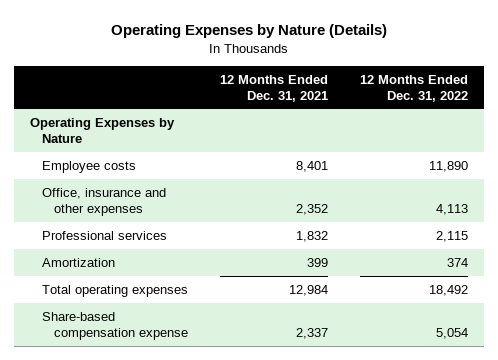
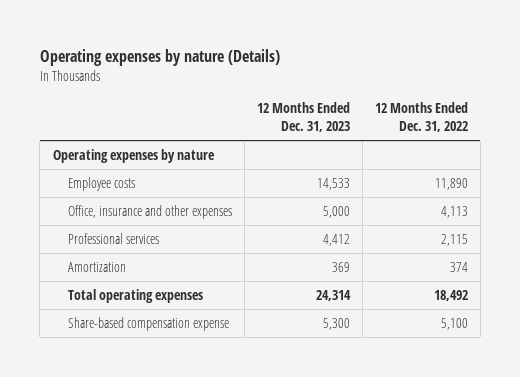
[111,23,388,38] Operating Expenses by Nature (Details) -> [39,48,280,66] Operating expenses by nature (Details)
[220,74,329,102] 12 Months Ended Dec. 31, 2021 -> none
none -> [256,102,350,133] 12 Months Ended Dec. 31, 2023
[30,117,176,144] Operating Expenses by Nature -> [52,148,215,163] Operating expenses by nature
[436,328,469,340] 5,054 -> [440,317,468,330] 5,100

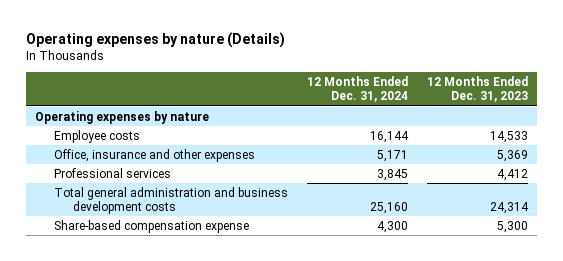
[374,102,468,133] 12 Months Ended Dec. 31, 2022 -> none
none -> [306,76,408,103] 12 Months Ended Dec. 31, 2024
[322,205,350,218] 5,000 -> [496,149,528,162] 5,369
[67,261,126,272] Amortization -> none
[67,288,203,303] Total operating expenses -> [54,186,289,215] Total general administration and business development costs

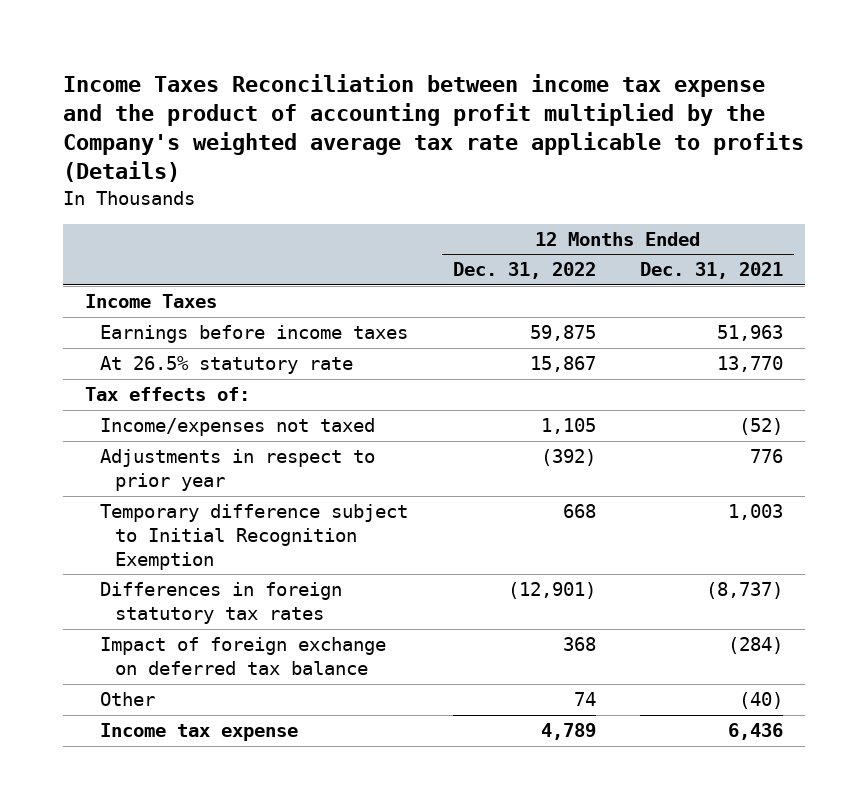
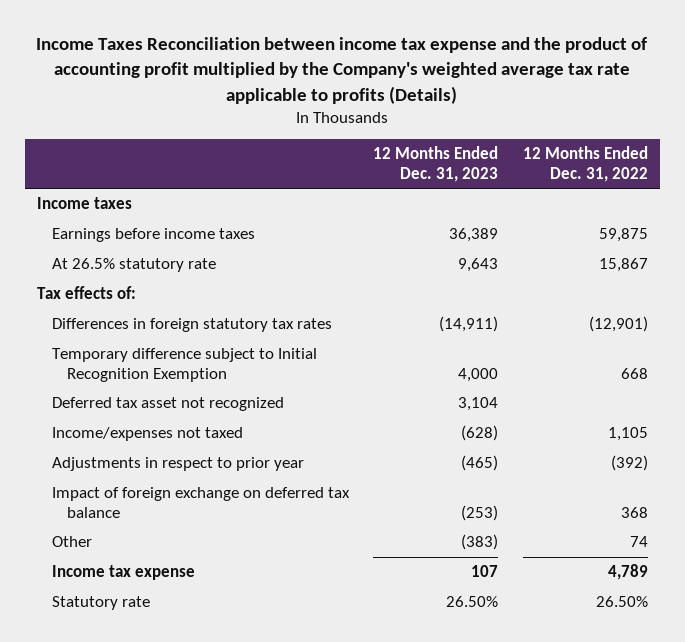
[640,262,784,280] Dec. 31, 2021 -> none
none -> [373,146,499,182] 12 Months Ended Dec. 31, 2023
[85,294,218,309] Income Taxes -> [36,197,132,210] Income taxes
[100,582,343,625] Differences in foreign statutory tax rates -> [51,318,332,333] Differences in foreign statutory tax rates
[100,504,409,570] Temporary difference subject to Initial Recognition Exemption -> [51,348,317,382] Temporary difference subject to Initial Recognition Exemption
none -> [51,397,284,412] Deferred tax asset not recognized
none -> [51,596,150,611] Statutory rate

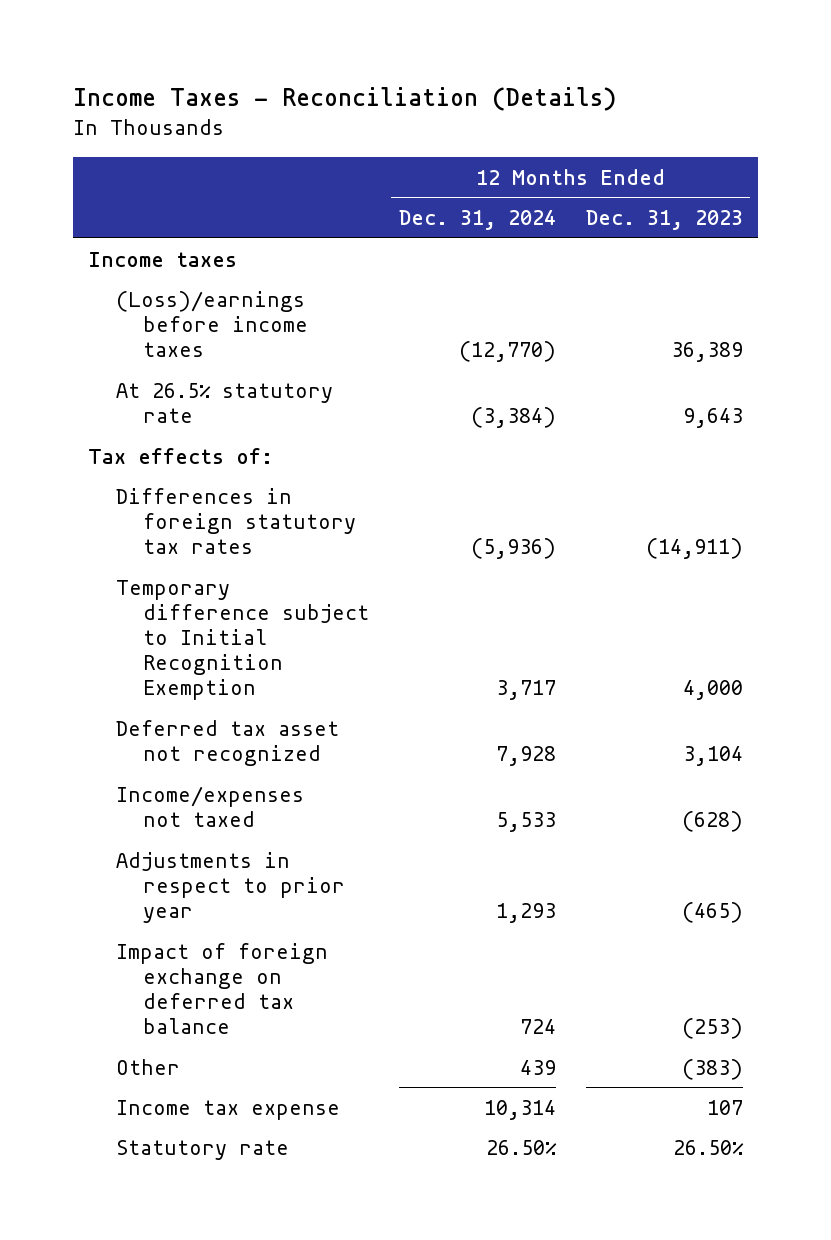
[36,37,648,104] Income Taxes Reconciliation between income tax expense and the product of accounting profit multiplied by the Company's weighted average tax rate applicable to profits (Details) -> [73,87,617,112] Income Taxes - Reconciliation (Details)
[522,146,648,182] 12 Months Ended Dec. 31, 2022 -> none
none -> [398,210,556,231] Dec. 31, 2024
[51,228,255,243] Earnings before income taxes -> [115,290,309,357] (Loss)/earnings before income taxes

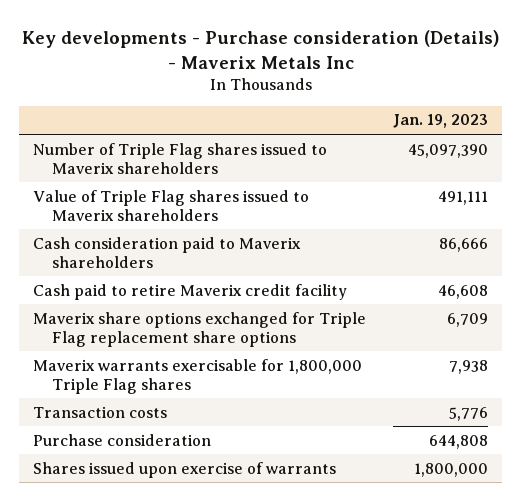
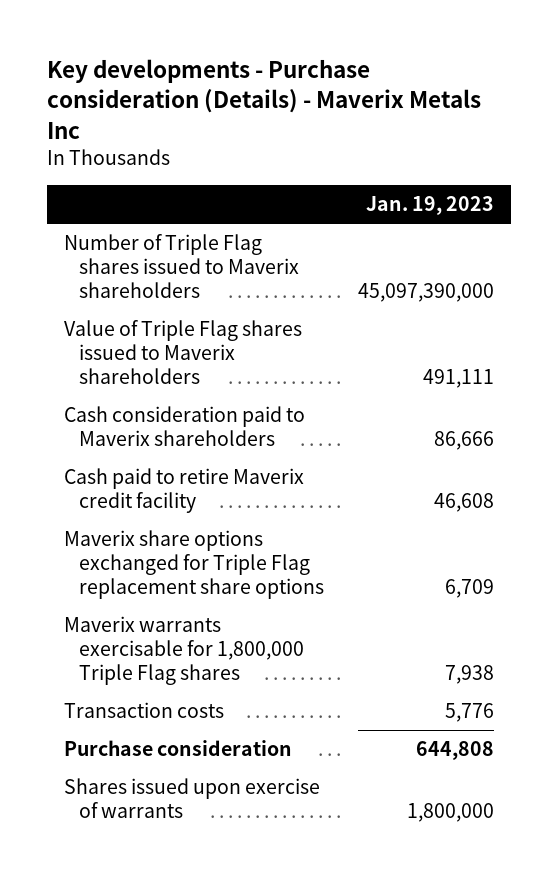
[408,143,489,158] 45,097,390 -> [357,283,494,303] 45,097,390,000

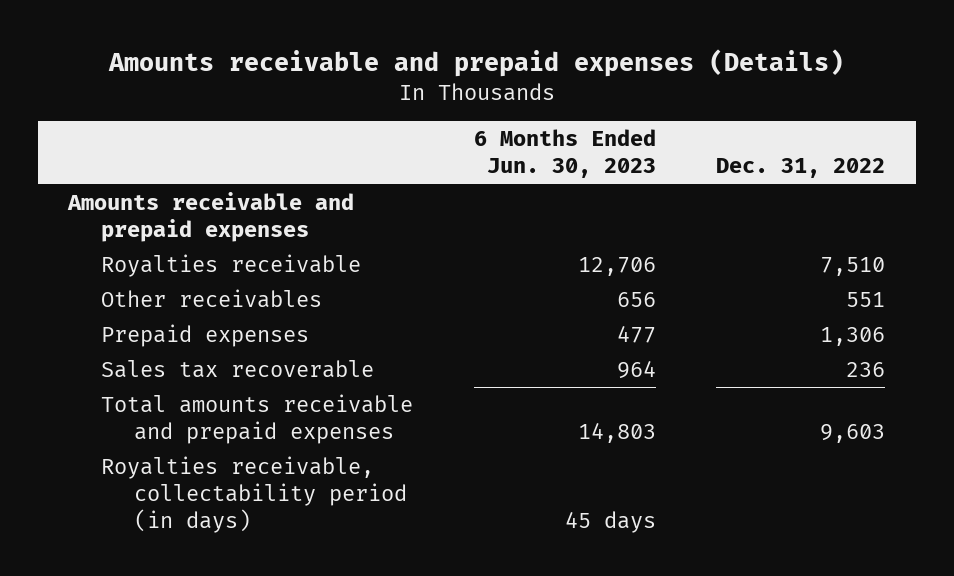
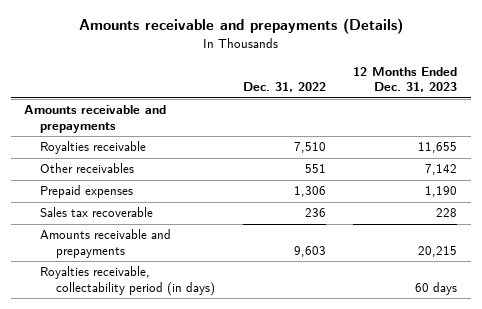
[107,49,844,78] Amounts receivable and prepaid expenses (Details) -> [78,18,403,35] Amounts receivable and prepayments (Details)
[473,129,656,179] 6 Months Ended Jun. 30, 2023 -> none
none -> [353,66,458,93] 12 Months Ended Dec. 31, 2023
[67,191,355,243] Amounts receivable and prepaid expenses -> [24,105,167,133] Amounts receivable and prepayments
[101,393,414,445] Total amounts receivable and prepaid expenses -> [40,229,172,258] Amounts receivable and prepayments

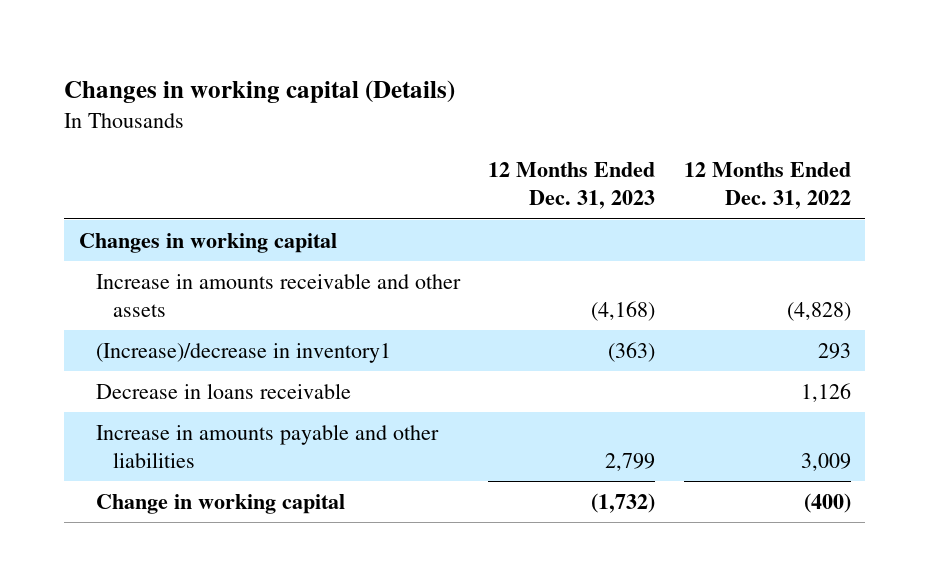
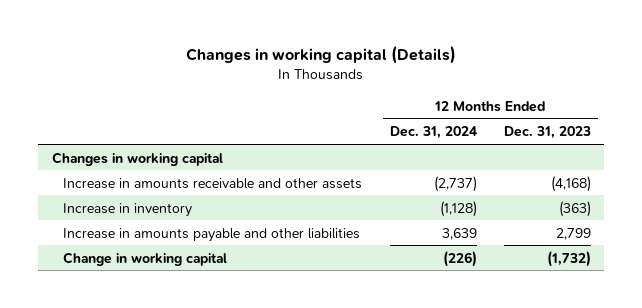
[683,162,851,210] 12 Months Ended Dec. 31, 2022 -> none
none -> [389,126,477,140] Dec. 31, 2024
[95,382,351,399] Decrease in loans receivable -> none
[95,342,391,363] (Increase)/decrease in inventory1 -> [63,202,193,217] Increase in inventory

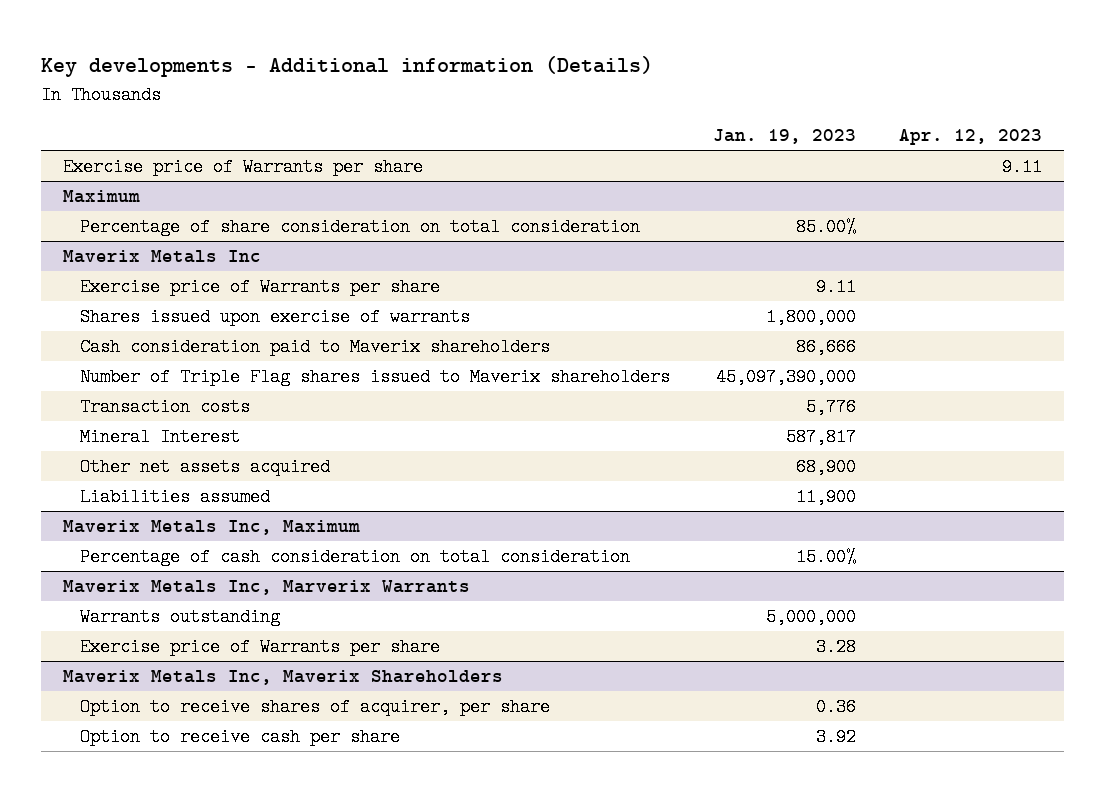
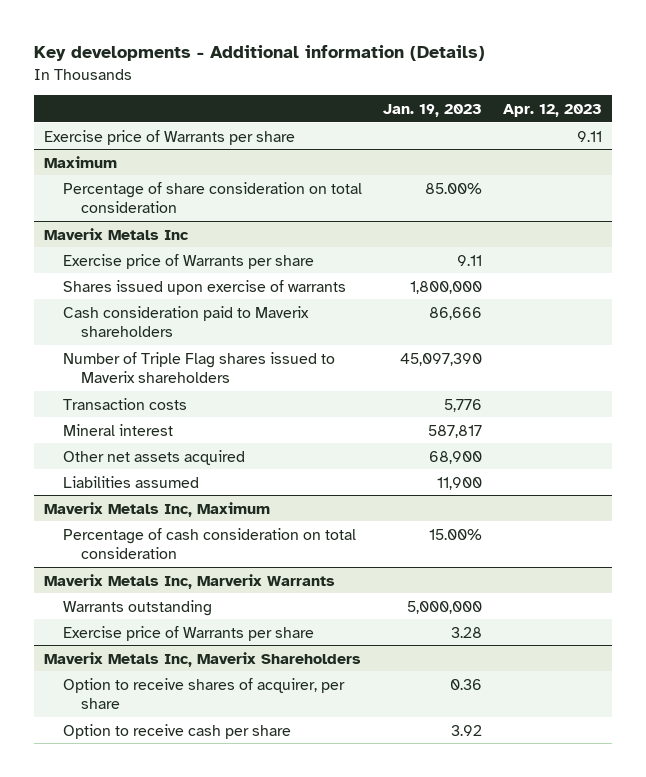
[716,368,857,387] 45,097,390,000 -> [399,352,482,366] 45,097,390
[80,428,241,447] Mineral Interest -> [62,423,173,436] Mineral interest

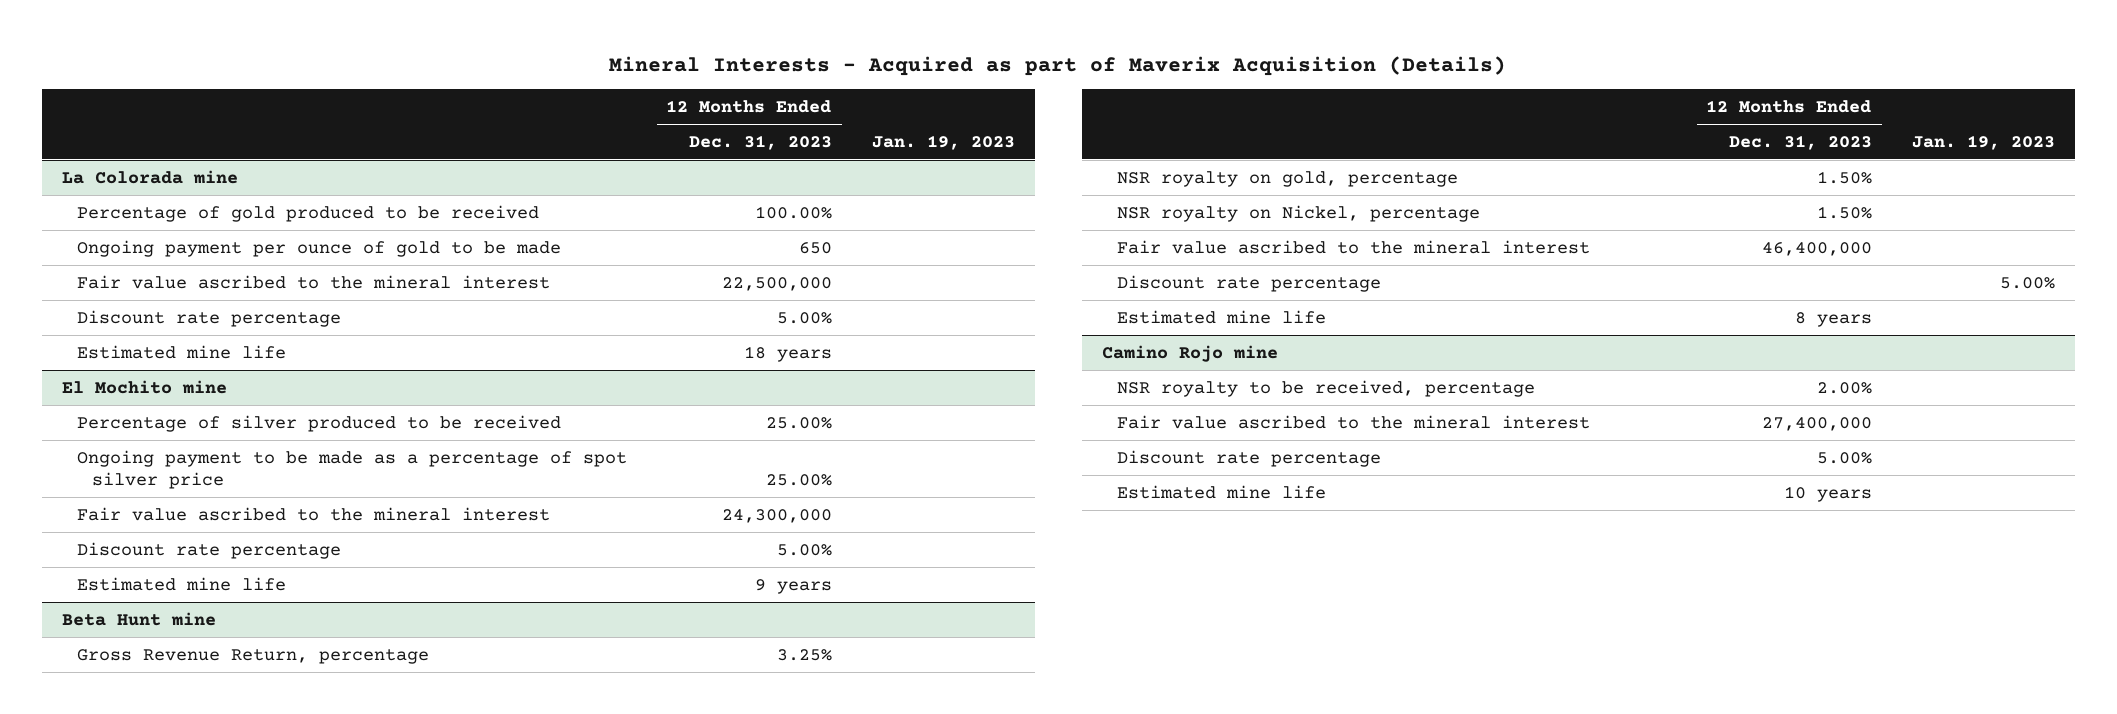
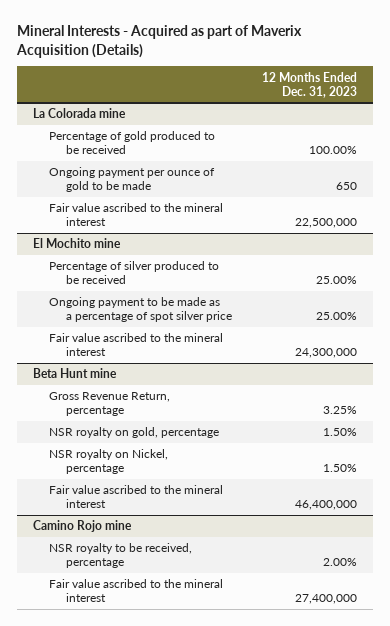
[872,134,1016,150] Jan. 19, 2023 -> none
[76,309,341,327] Discount rate percentage -> none
[76,344,286,359] Estimated mine life -> none
[76,541,341,559] Discount rate percentage -> none
[76,576,286,591] Estimated mine life -> none
[1116,274,1381,292] Discount rate percentage -> none
[1116,309,1326,324] Estimated mine life -> none
[1116,449,1381,467] Discount rate percentage -> none
[1116,484,1326,499] Estimated mine life -> none

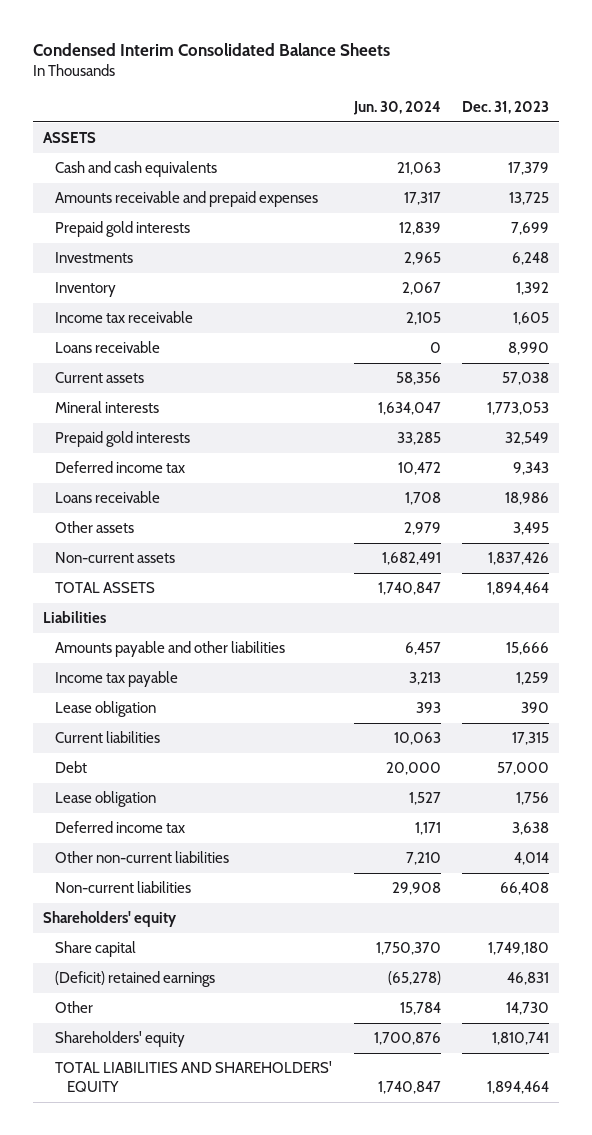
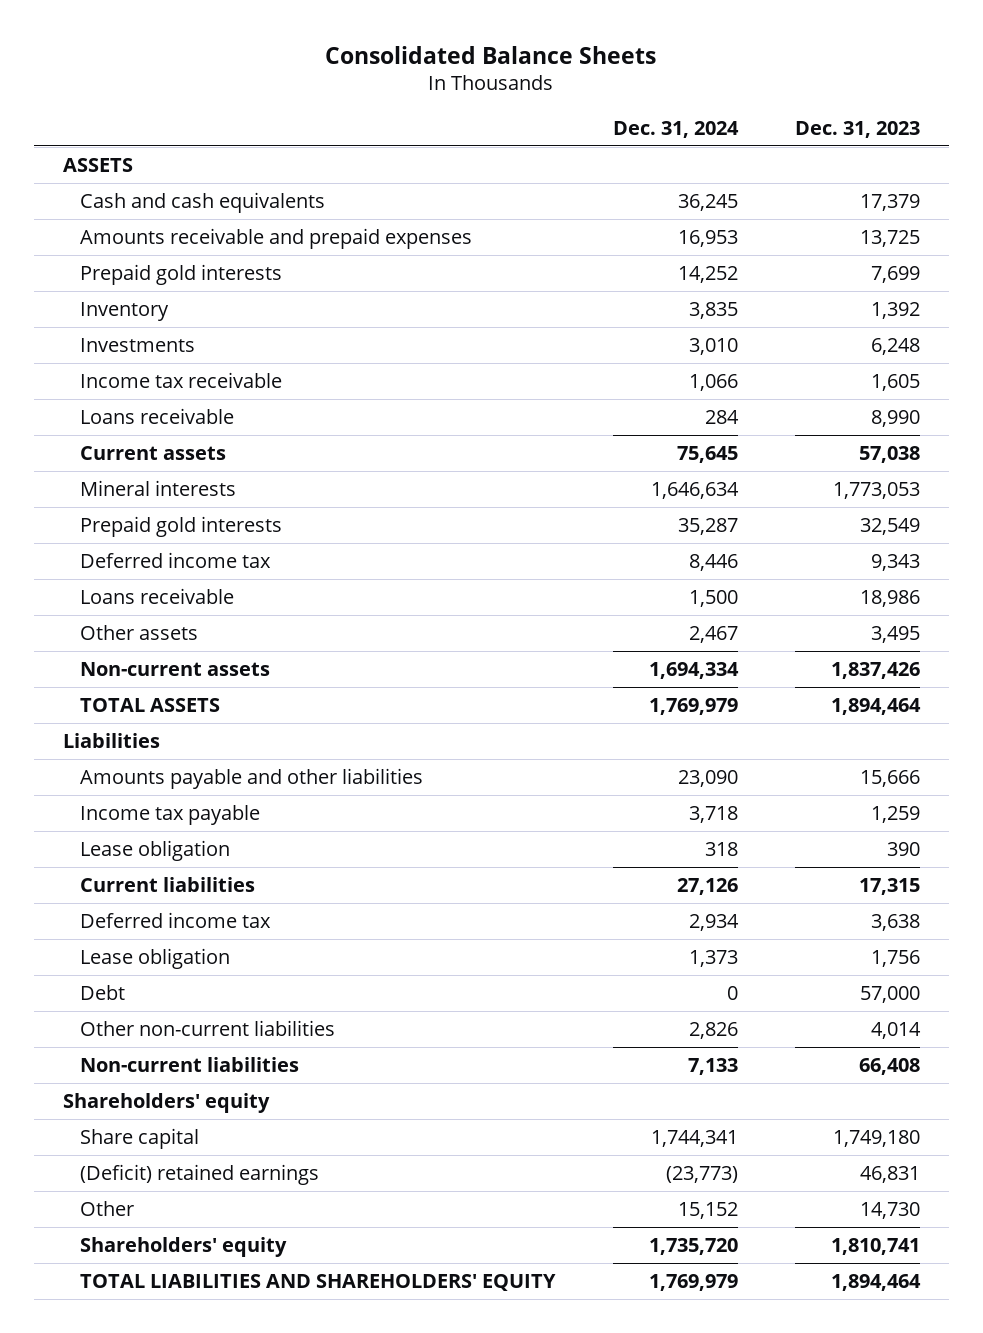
[32,43,390,57] Condensed Interim Consolidated Balance Sheets -> [325,45,657,64] Consolidated Balance Sheets
[352,100,441,115] Jun. 30, 2024 -> none
none -> [612,120,739,138] Dec. 31, 2024
[55,252,134,264] Investments -> [79,338,195,353] Investments
[55,791,157,808] Lease obligation -> [79,948,230,970] Lease obligation
[55,761,88,774] Debt -> [79,985,125,1001] Debt

